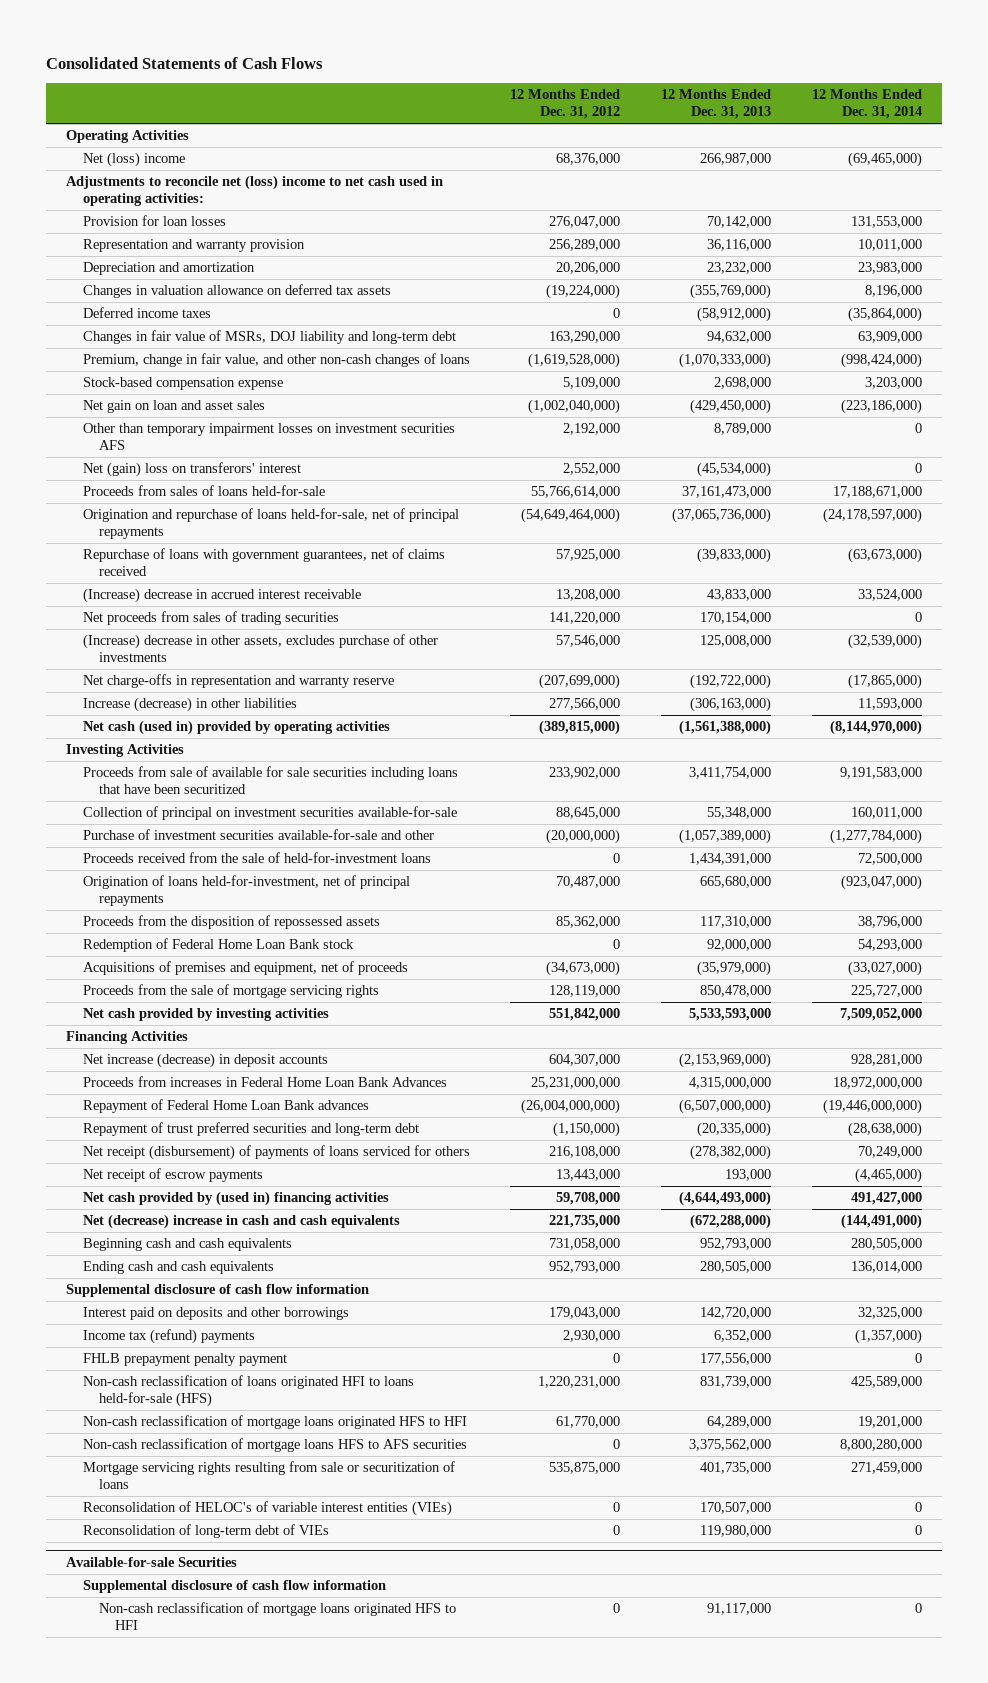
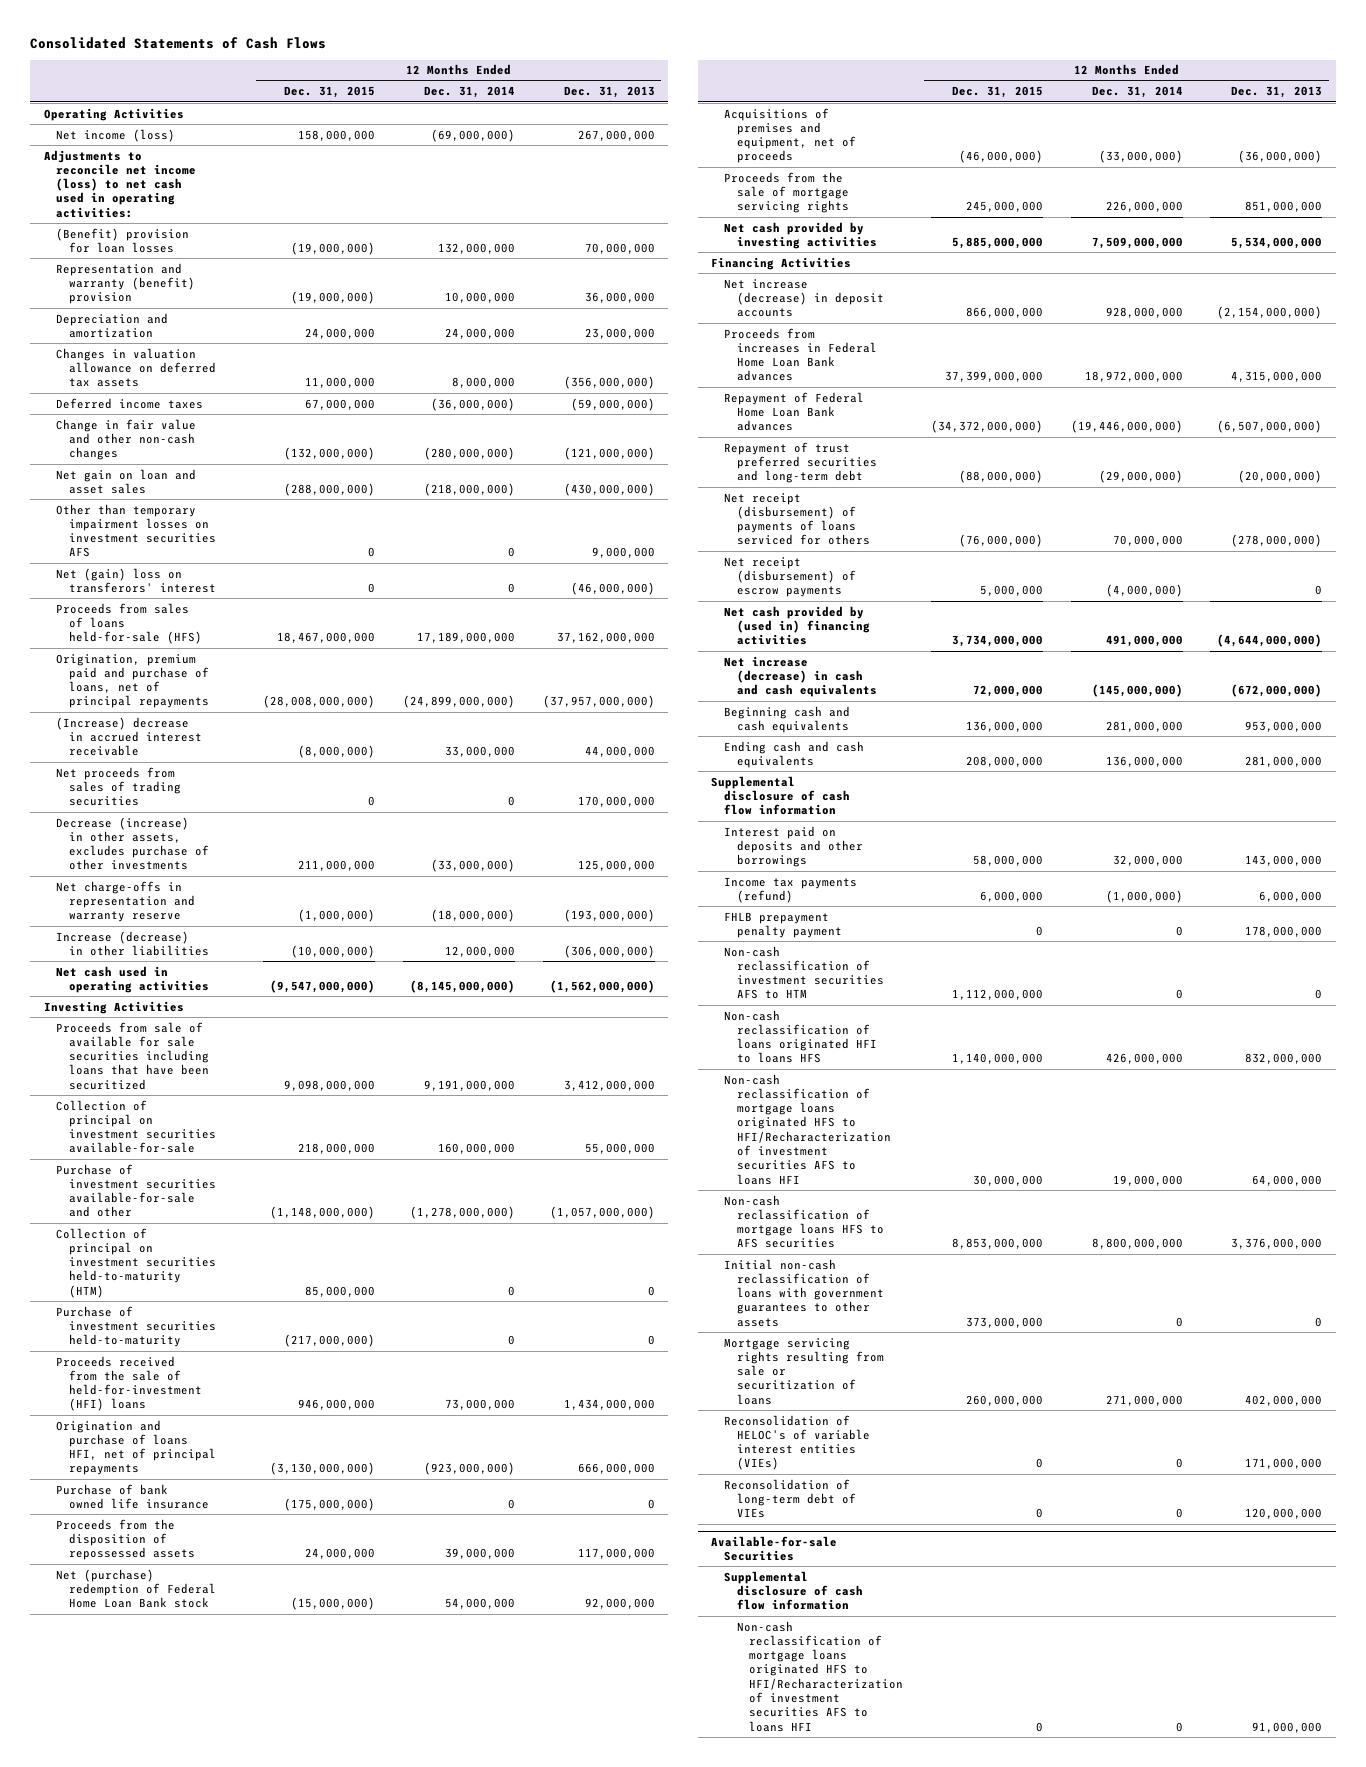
[510,89,621,120] 12 Months Ended Dec. 31, 2012 -> none
none -> [284,86,376,99] Dec. 31, 2015
[82,330,456,345] Changes in fair value of MSRs, DOJ liability and long-term debt -> none
[82,377,283,391] Stock-based compensation expense -> none
[82,548,445,577] Repurchase of loans with government guarantees, net of claims received -> none
[82,152,185,168] Net (loss) income -> [56,128,176,142] Net income (loss)
[699,153,771,166] 266,987,000 -> [577,129,655,141] 267,000,000
[847,152,922,168] (69,465,000) -> [430,128,515,142] (69,000,000)
[66,175,444,207] Adjustments to reconcile net (loss) income to net cash used in operating activities: -> [43,149,197,218] Adjustments to reconcile net income (loss) to net cash used in operating activities:
[82,215,226,227] Provision for loan losses -> [56,227,190,253] (Benefit) provision for loan losses
[706,216,771,229] 70,142,000 -> [584,242,655,254] 70,000,000
[850,216,922,229] 131,553,000 -> [437,242,515,254] 132,000,000
[82,239,305,253] Representation and warranty provision -> [56,262,195,305] Representation and warranty (benefit) provision
[706,239,771,252] 36,116,000 -> [584,292,655,304] 36,000,000
[857,239,922,252] 10,011,000 -> [444,292,515,304] 10,000,000
[706,262,771,275] 23,232,000 -> [584,327,655,339] 23,000,000
[857,262,922,275] 23,983,000 -> [444,327,515,339] 24,000,000
[689,284,771,300] (355,769,000) -> [563,376,655,390] (356,000,000)
[864,285,922,298] 8,196,000 -> [451,377,515,389] 8,000,000
[696,307,771,323] (58,912,000) -> [570,397,655,411] (59,000,000)
[847,307,922,323] (35,864,000) -> [430,397,515,411] (36,000,000)
[82,353,470,368] Premium, change in fair value, and other non-cash changes of loans -> [56,418,197,461] Change in fair value and other non-cash changes
[678,353,771,369] (1,070,333,000) -> [563,447,655,461] (121,000,000)
[840,353,922,369] (998,424,000) -> [423,447,515,461] (280,000,000)
[689,399,771,415] (429,450,000) -> [563,482,655,496] (430,000,000)
[840,399,922,415] (223,186,000) -> [423,482,515,496] (218,000,000)
[713,423,771,436] 8,789,000 -> [591,547,655,559] 9,000,000
[696,462,771,478] (45,534,000) -> [570,581,655,595] (46,000,000)
[82,485,325,497] Proceeds from sales of loans held-for-sale -> [56,602,202,645] Proceeds from sales of loans held-for-sale (HFS)
[681,486,771,499] 37,161,473,000 -> [556,632,655,644] 37,162,000,000
[832,486,922,499] 17,188,671,000 -> [416,632,515,644] 17,189,000,000
[82,508,459,540] Origination and repurchase of loans held-for-sale, net of principal repayments -> [56,653,209,709] Origination, premium paid and purchase of loans, net of principal repayments
[671,508,771,524] (37,065,736,000) -> [542,695,655,709] (37,957,000,000)
[822,508,922,524] (24,178,597,000) -> [402,695,515,709] (24,899,000,000)
[706,589,771,602] 43,833,000 -> [584,746,655,758] 44,000,000
[857,589,922,602] 33,524,000 -> [444,746,515,758] 33,000,000
[699,612,771,625] 170,154,000 -> [577,796,655,808] 170,000,000
[82,634,438,663] (Increase) decrease in other assets, excludes purchase of other investments -> [56,816,209,871] Decrease (increase) in other assets, excludes purchase of other investments
[699,635,771,648] 125,008,000 -> [577,860,655,872] 125,000,000
[847,634,922,650] (32,539,000) -> [430,859,515,873] (33,000,000)
[689,674,771,690] (192,722,000) -> [563,909,655,923] (193,000,000)
[847,674,922,690] (17,865,000) -> [430,909,515,923] (18,000,000)
[689,697,771,713] (306,163,000) -> [563,944,655,958] (306,000,000)
[857,698,922,711] 11,593,000 -> [444,945,515,957] 12,000,000
[82,720,390,736] Net cash (used in) provided by operating activities -> [56,965,209,993] Net cash used in operating activities
[678,720,771,736] (1,561,388,000) -> [549,979,655,993] (1,562,000,000)
[829,720,922,736] (8,144,970,000) -> [409,979,515,993] (8,145,000,000)
[688,767,771,780] 3,411,754,000 -> [563,1079,655,1091] 3,412,000,000
[839,767,922,780] 9,191,583,000 -> [423,1079,515,1091] 9,191,000,000
[706,807,771,820] 55,348,000 -> [584,1143,655,1155] 55,000,000
[850,807,922,820] 160,011,000 -> [437,1143,515,1155] 160,000,000
[678,829,771,845] (1,057,389,000) -> [549,1206,655,1220] (1,057,000,000)
[829,829,922,845] (1,277,784,000) -> [409,1206,515,1220] (1,278,000,000)
none -> [56,1227,216,1298] Collection of principal on investment securities held-to-maturity (HTM)
none -> [56,1305,216,1348] Purchase of investment securities held-to-maturity
[82,852,431,864] Proceeds received from the sale of held-for-investment loans -> [56,1355,202,1412] Proceeds received from the sale of held-for-investment (HFI) loans
[688,853,771,866] 1,434,391,000 -> [563,1399,655,1411] 1,434,000,000
[857,853,922,866] 72,500,000 -> [444,1399,515,1411] 73,000,000
[82,875,410,907] Origination of loans held-for-investment, net of principal repayments -> [56,1419,216,1476] Origination and purchase of loans HFI, net of principal repayments
[699,876,771,889] 665,680,000 -> [577,1463,655,1475] 666,000,000
[840,875,922,891] (923,047,000) -> [423,1462,515,1476] (923,000,000)
none -> [56,1483,209,1509] Purchase of bank owned life insurance
[699,916,771,929] 117,310,000 -> [577,1548,655,1560] 117,000,000
[857,916,922,929] 38,796,000 -> [444,1548,515,1560] 39,000,000
[82,938,354,953] Redemption of Federal Home Loan Bank stock -> [56,1568,216,1609] Net (purchase) redemption of Federal Home Loan Bank stock
[857,939,922,952] 54,293,000 -> [444,1598,515,1610] 54,000,000
[696,961,771,977] (35,979,000) -> [1238,150,1323,164] (36,000,000)
[847,961,922,977] (33,027,000) -> [1098,150,1183,164] (33,000,000)
[699,985,771,998] 850,478,000 -> [1245,201,1323,213] 851,000,000
[850,985,922,998] 225,727,000 -> [1105,201,1183,213] 226,000,000
[688,1008,771,1022] 5,533,593,000 -> [1231,236,1323,249] 5,534,000,000
[839,1008,922,1022] 7,509,052,000 -> [1091,236,1183,249] 7,509,000,000
[678,1053,771,1069] (2,153,969,000) -> [1217,306,1323,320] (2,154,000,000)
[850,1054,922,1067] 928,281,000 -> [1105,307,1183,319] 928,000,000
[82,1076,447,1088] Proceeds from increases in Federal Home Loan Bank Advances -> [724,327,877,382] Proceeds from increases in Federal Home Loan Bank advances
[696,1122,771,1138] (20,335,000) -> [1238,470,1323,484] (20,000,000)
[847,1122,922,1138] (28,638,000) -> [1098,470,1183,484] (29,000,000)
[689,1145,771,1161] (278,382,000) -> [1231,534,1323,548] (278,000,000)
[857,1146,922,1159] 70,249,000 -> [1112,535,1183,547] 70,000,000
[82,1168,263,1183] Net receipt of escrow payments -> [724,556,856,598] Net receipt (disbursement) of escrow payments
[724,1169,771,1182] 193,000 -> [1315,585,1323,596] 0
[854,1168,922,1184] (4,465,000) -> [1105,584,1183,598] (4,000,000)
[678,1191,771,1207] (4,644,493,000) -> [1217,634,1323,648] (4,644,000,000)
[850,1192,922,1206] 491,427,000 -> [1105,635,1183,648] 491,000,000
[82,1214,400,1230] Net (decrease) increase in cash and cash equivalents -> [724,655,877,698] Net increase (decrease) in cash and cash equivalents
[689,1214,771,1230] (672,288,000) -> [1231,684,1323,698] (672,000,000)
[840,1214,922,1230] (144,491,000) -> [1091,684,1183,698] (145,000,000)
[699,1238,771,1251] 952,793,000 -> [1245,720,1323,732] 953,000,000
[850,1238,922,1251] 280,505,000 -> [1105,720,1183,732] 281,000,000
[699,1261,771,1274] 280,505,000 -> [1245,755,1323,767] 281,000,000
[850,1261,922,1274] 136,014,000 -> [1105,755,1183,767] 136,000,000
[699,1307,771,1320] 142,720,000 -> [1245,855,1323,867] 143,000,000
[857,1307,922,1320] 32,325,000 -> [1112,855,1183,867] 32,000,000
[82,1329,255,1345] Income tax (refund) payments -> [724,876,858,903] Income tax payments (refund)
[713,1330,771,1343] 6,352,000 -> [1259,890,1323,902] 6,000,000
[854,1329,922,1345] (1,357,000) -> [1105,889,1183,903] (1,000,000)
[699,1353,771,1366] 177,556,000 -> [1245,925,1323,937] 178,000,000
none -> [724,945,884,1000] Non-cash reclassification of investment securities AFS to HTM
[82,1375,414,1408] Non-cash reclassification of loans originated HFI to loans held-for-sale (HFS) -> [724,1009,877,1064] Non-cash reclassification of loans originated HFI to loans HFS
[699,1376,771,1389] 831,739,000 -> [1245,1053,1323,1065] 832,000,000
[850,1376,922,1389] 425,589,000 -> [1105,1053,1183,1065] 426,000,000
[82,1415,467,1430] Non-cash reclassification of mortgage loans originated HFS to HFI -> [724,1073,891,1185] Non-cash reclassification of mortgage loans originated HFS to HFI/Recharacterization of investment securities AFS to loans HFI
[706,1416,771,1429] 64,289,000 -> [1252,1174,1323,1186] 64,000,000
[857,1416,922,1429] 19,201,000 -> [1112,1174,1183,1186] 19,000,000
[688,1439,771,1452] 3,375,562,000 -> [1231,1238,1323,1250] 3,376,000,000
[839,1439,922,1452] 8,800,280,000 -> [1091,1238,1183,1250] 8,800,000,000
none -> [724,1258,884,1327] Initial non-cash reclassification of loans with government guarantees to other assets
[699,1462,771,1475] 401,735,000 -> [1245,1394,1323,1406] 402,000,000
[850,1462,922,1475] 271,459,000 -> [1105,1394,1183,1406] 271,000,000
[699,1502,771,1515] 170,507,000 -> [1245,1458,1323,1470] 171,000,000
[699,1525,771,1538] 119,980,000 -> [1245,1508,1323,1520] 120,000,000
[98,1602,456,1631] Non-cash reclassification of mortgage loans originated HFS to HFI -> [736,1620,904,1732] Non-cash reclassification of mortgage loans originated HFS to HFI/Recharacterization of investment securities AFS to loans HFI
[706,1603,771,1616] 91,117,000 -> [1252,1721,1323,1733] 91,000,000

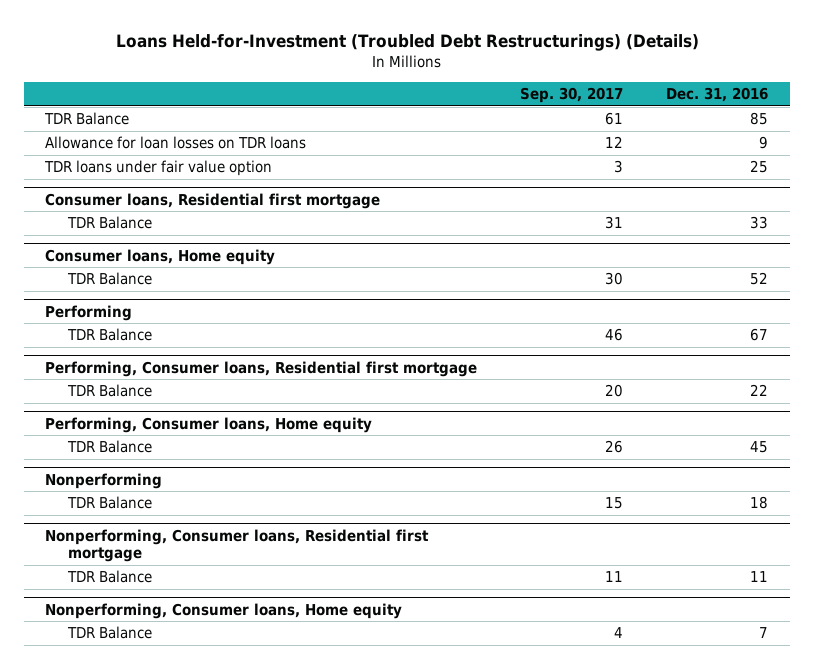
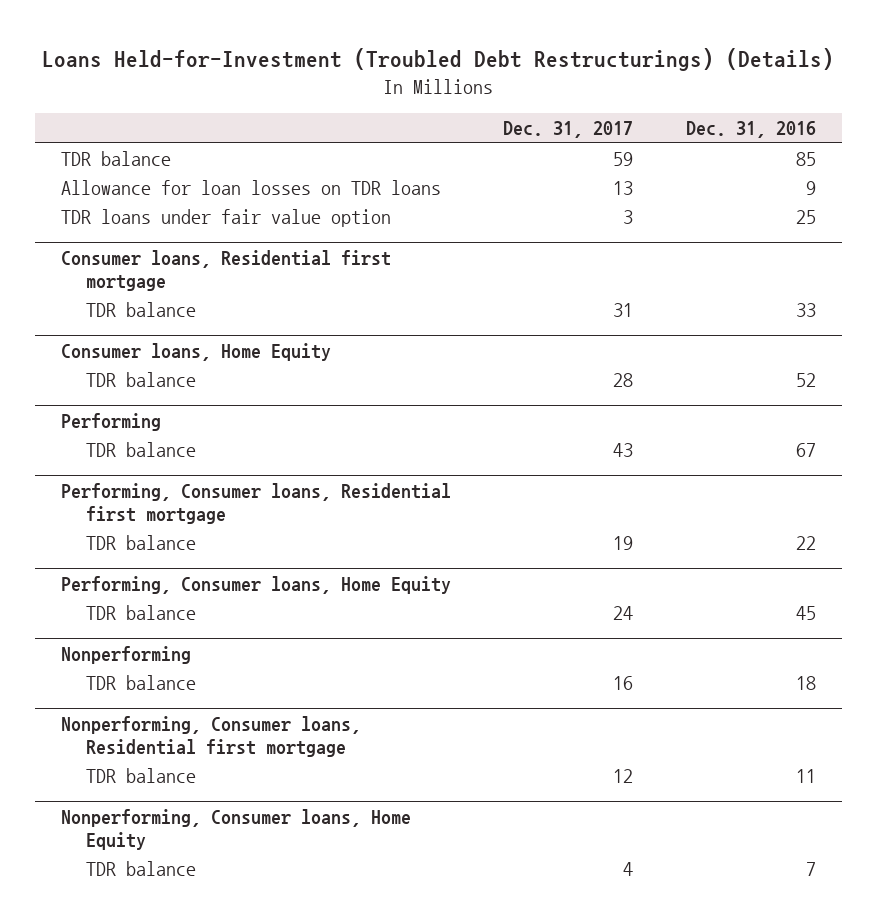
[520,87,624,104] Sep. 30, 2017 -> none
none -> [503,121,634,139] Dec. 31, 2017
[44,112,130,126] TDR Balance -> [61,151,172,167] TDR balance
[66,216,152,230] TDR Balance -> [86,302,197,318] TDR balance
[45,248,276,265] Consumer loans, Home equity -> [61,342,332,361] Consumer loans, Home Equity
[66,272,152,286] TDR Balance -> [86,372,197,388] TDR balance
[66,328,152,342] TDR Balance -> [86,442,197,458] TDR balance
[66,384,152,398] TDR Balance -> [86,535,197,551] TDR balance
[45,416,373,433] Performing, Consumer loans, Home equity -> [61,575,452,594] Performing, Consumer loans, Home Equity
[66,440,152,454] TDR Balance -> [86,605,197,621] TDR balance
[66,496,152,510] TDR Balance -> [86,675,197,691] TDR balance
[66,570,152,584] TDR Balance -> [86,768,197,784] TDR balance
[45,602,403,619] Nonperforming, Consumer loans, Home equity -> [61,808,412,850] Nonperforming, Consumer loans, Home Equity
[66,626,152,640] TDR Balance -> [86,861,197,877] TDR balance

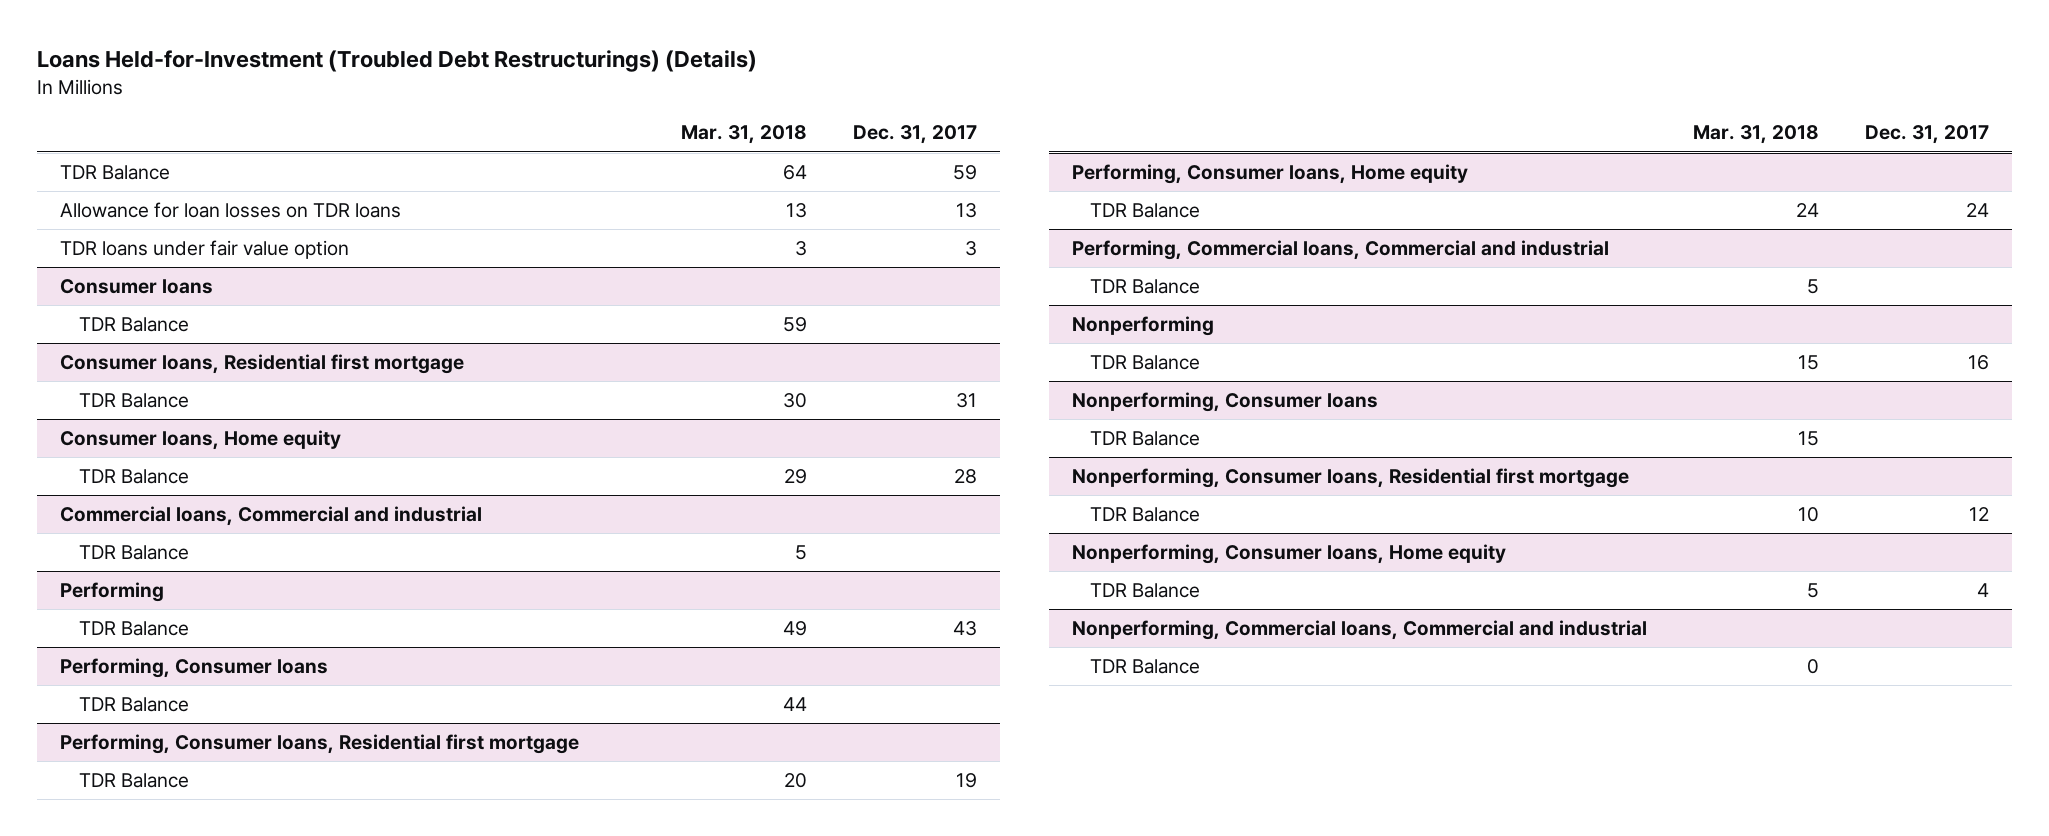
[685,121,816,139] Dec. 31, 2016 -> none
none -> [680,125,807,145] Mar. 31, 2018
[61,151,172,167] TDR balance -> [59,165,170,181] TDR Balance
none -> [59,279,213,295] Consumer loans
none -> [78,317,189,333] TDR Balance
[86,302,197,318] TDR balance -> [78,393,189,409] TDR Balance
[61,342,332,361] Consumer loans, Home Equity -> [59,430,341,451] Consumer loans, Home equity
[86,372,197,388] TDR balance -> [78,469,189,485] TDR Balance
none -> [59,506,482,527] Commercial loans, Commercial and industrial
none -> [78,545,189,561] TDR Balance
[86,442,197,458] TDR balance -> [78,621,189,637] TDR Balance
none -> [59,658,328,679] Performing, Consumer loans
none -> [78,697,189,713] TDR Balance
[86,535,197,551] TDR balance -> [78,773,189,789] TDR Balance
[61,575,452,594] Performing, Consumer loans, Home Equity -> [1071,164,1468,185] Performing, Consumer loans, Home equity
[86,605,197,621] TDR balance -> [1090,203,1201,219] TDR Balance
none -> [1071,240,1609,261] Performing, Commercial loans, Commercial and industrial
none -> [1090,279,1201,295] TDR Balance
[86,675,197,691] TDR balance -> [1090,355,1201,371] TDR Balance
none -> [1071,392,1378,413] Nonperforming, Consumer loans
none -> [1090,431,1201,447] TDR Balance
[86,768,197,784] TDR balance -> [1090,507,1201,523] TDR Balance
[61,808,412,850] Nonperforming, Consumer loans, Home Equity -> [1071,544,1506,565] Nonperforming, Consumer loans, Home equity
[86,861,197,877] TDR balance -> [1090,583,1201,599] TDR Balance
none -> [1071,620,1647,641] Nonperforming, Commercial loans, Commercial and industrial
none -> [1090,659,1201,675] TDR Balance

